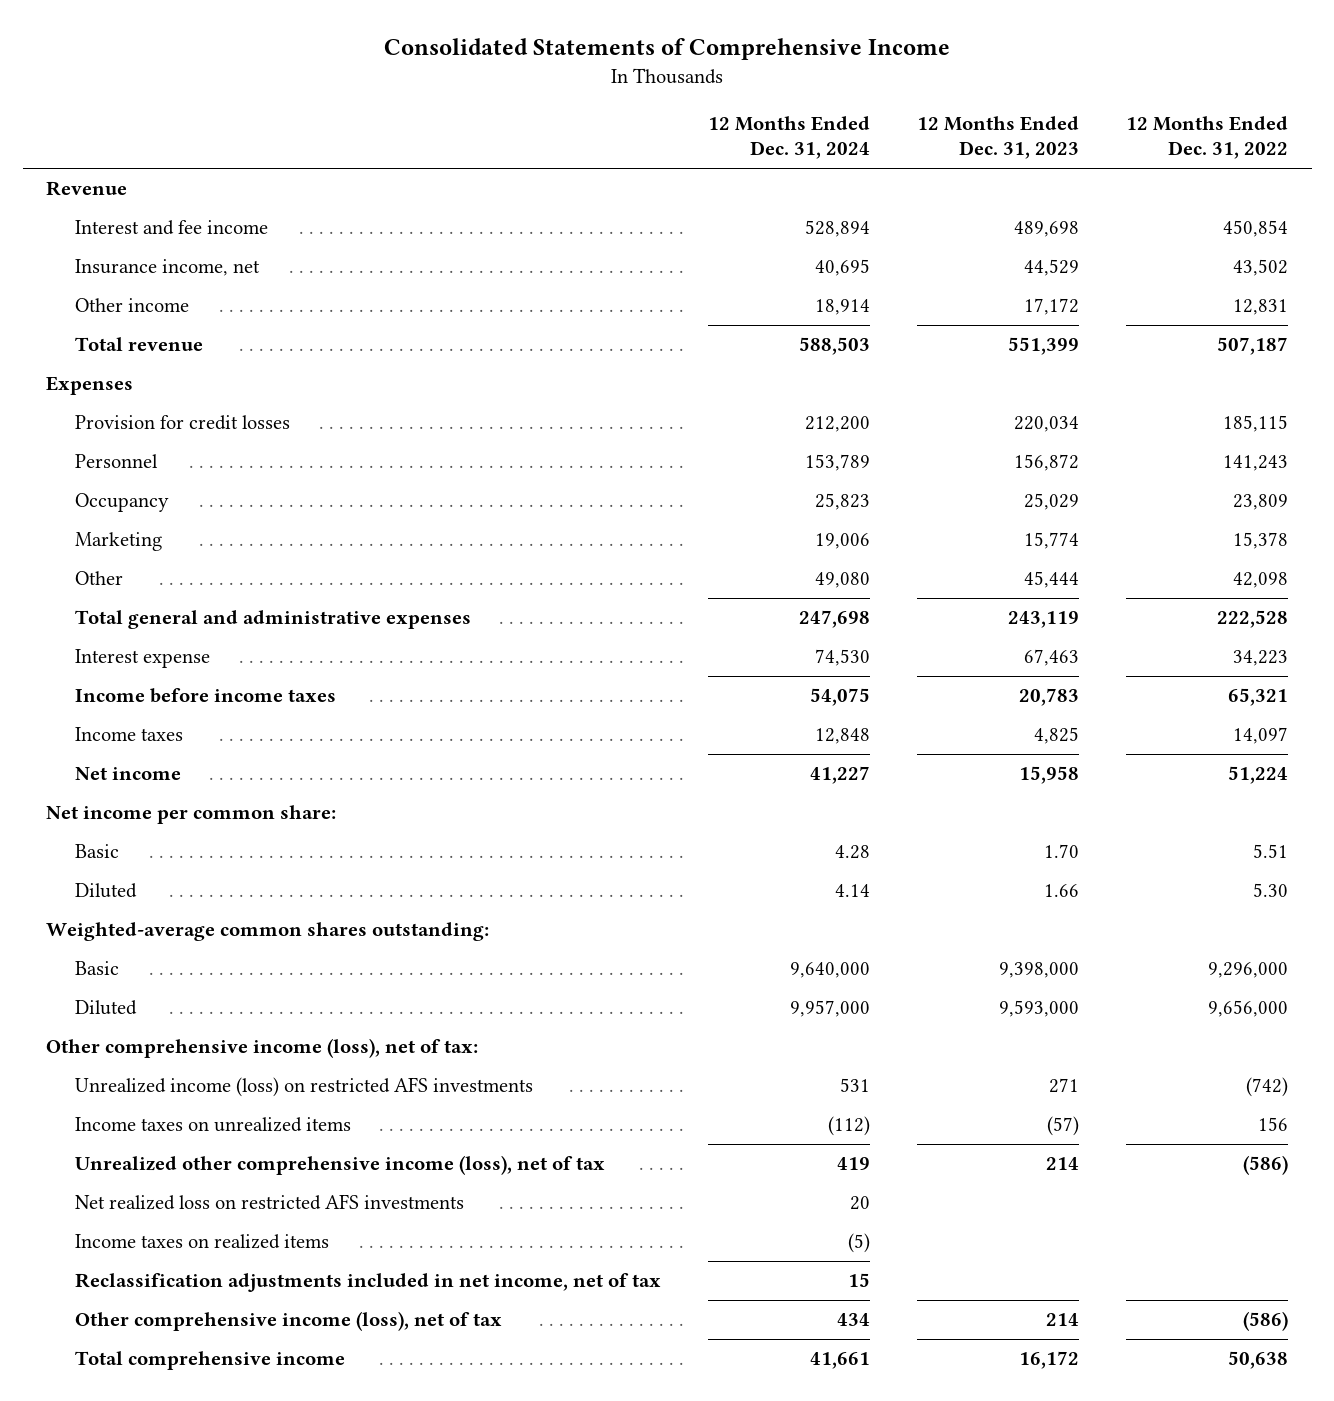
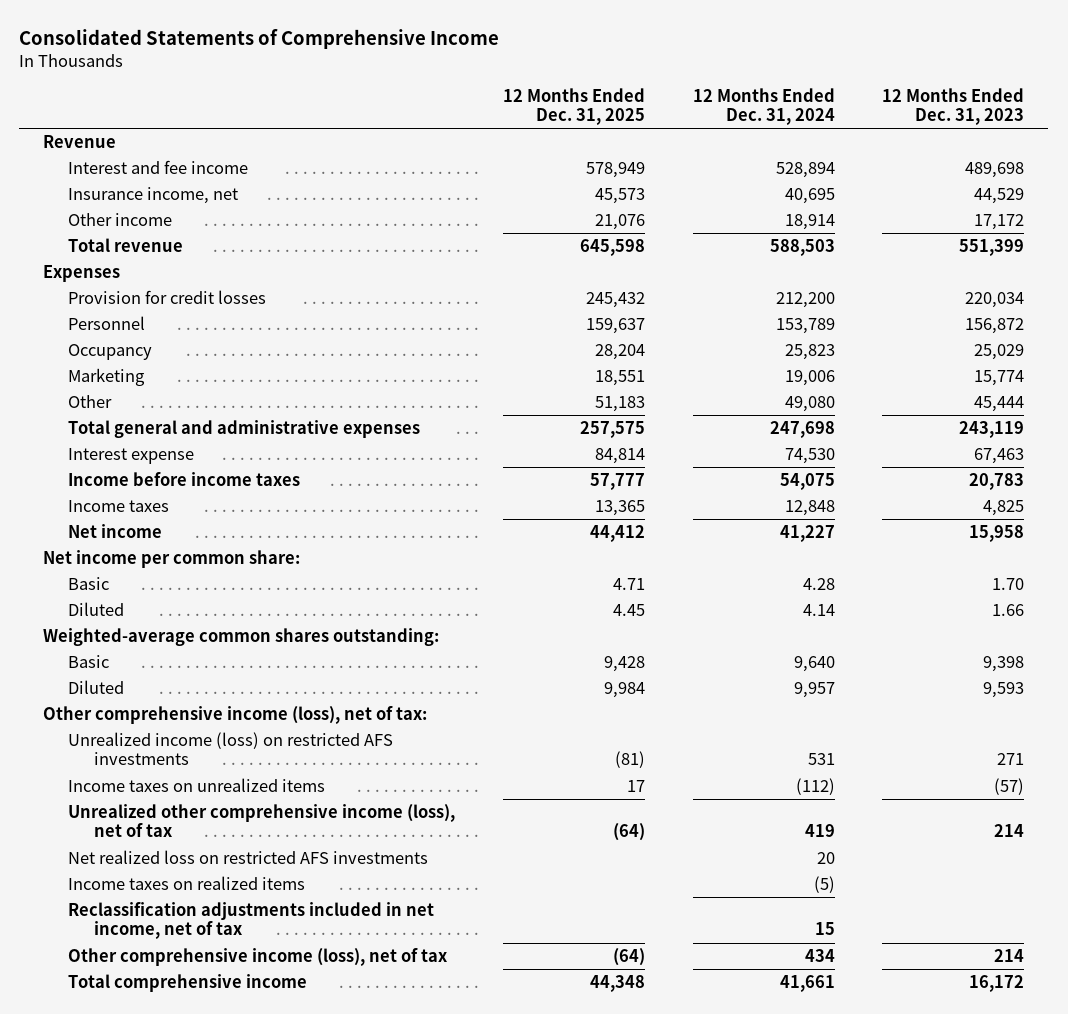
[1126,116,1289,160] 12 Months Ended Dec. 31, 2022 -> none
none -> [503,87,646,126] 12 Months Ended Dec. 31, 2025
[789,962,870,979] 9,640,000 -> [793,656,835,673] 9,640
[999,962,1080,979] 9,398,000 -> [983,656,1025,673] 9,398
[789,1000,870,1018] 9,957,000 -> [793,682,835,699] 9,957
[999,1000,1080,1018] 9,593,000 -> [983,682,1025,699] 9,593

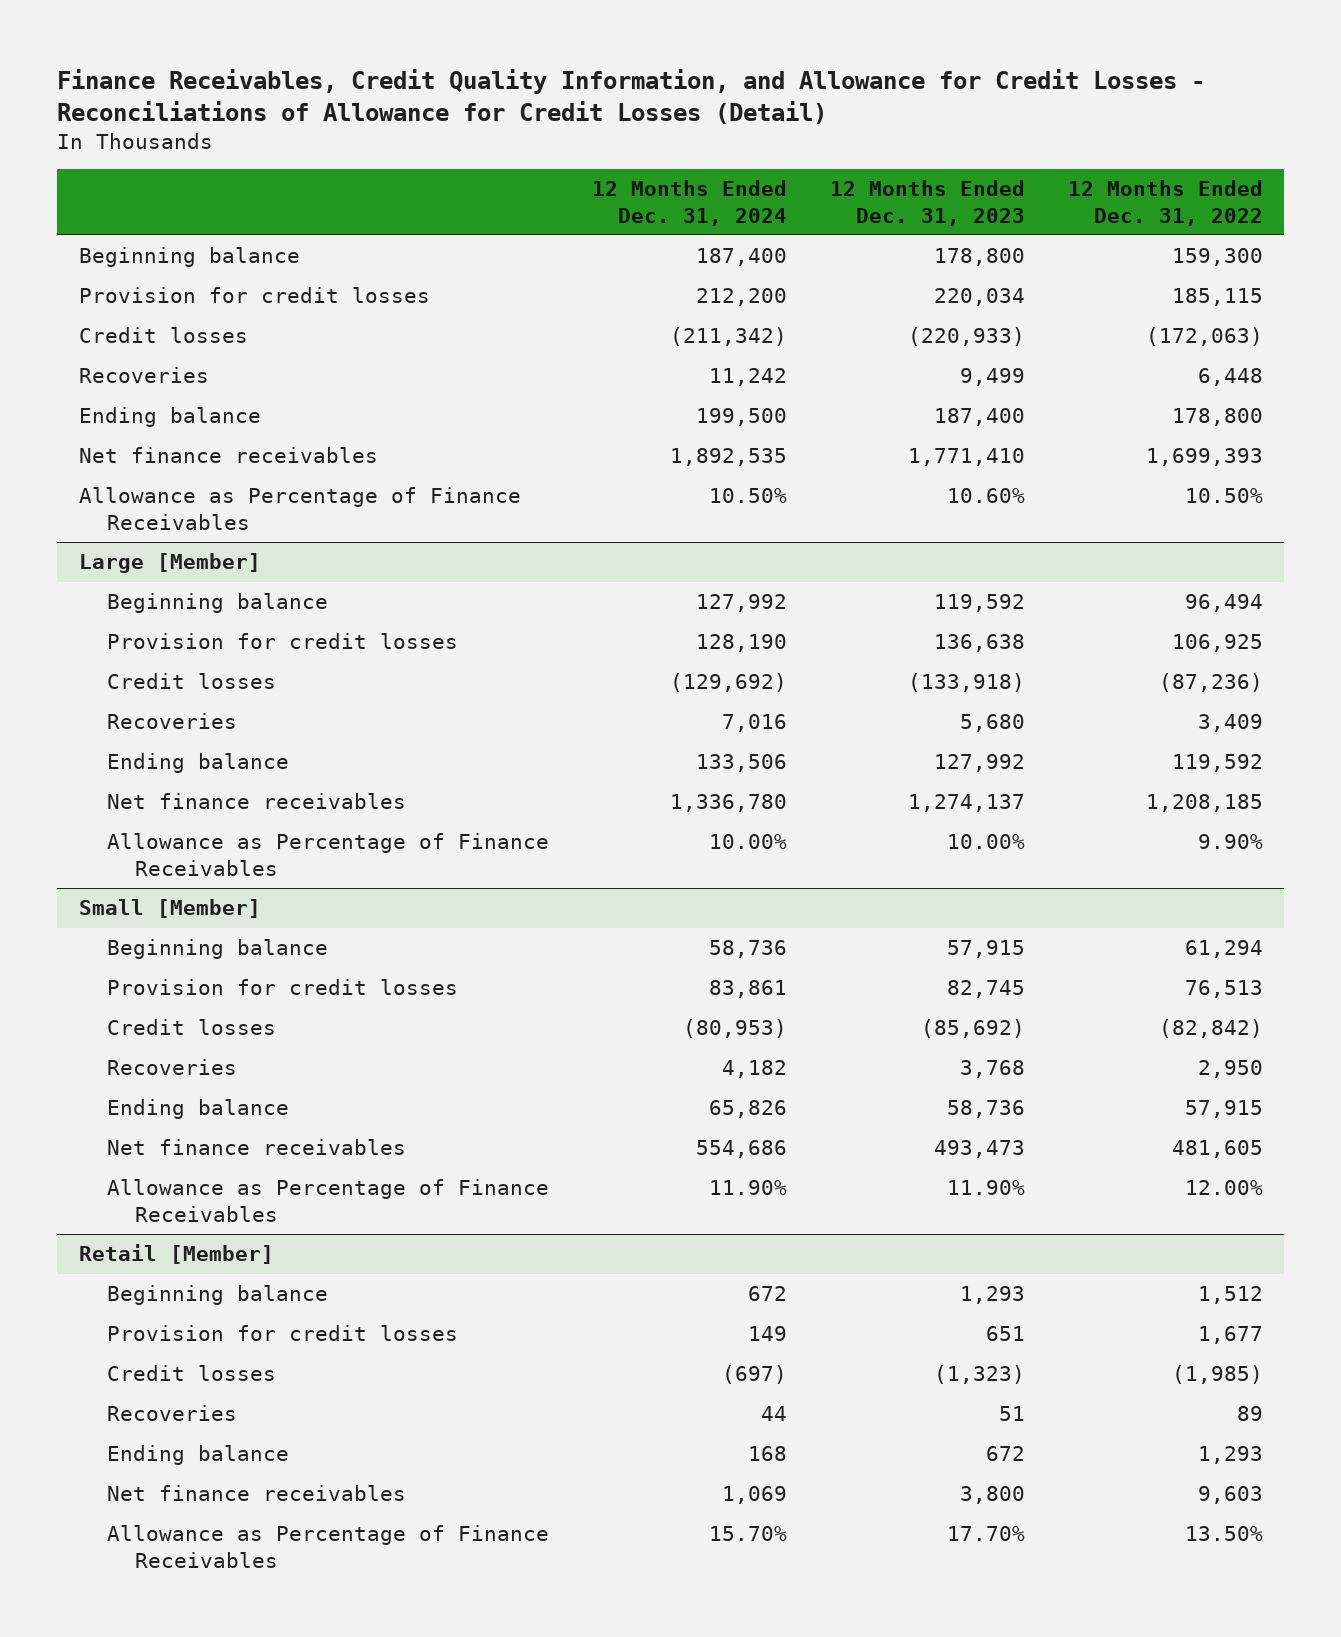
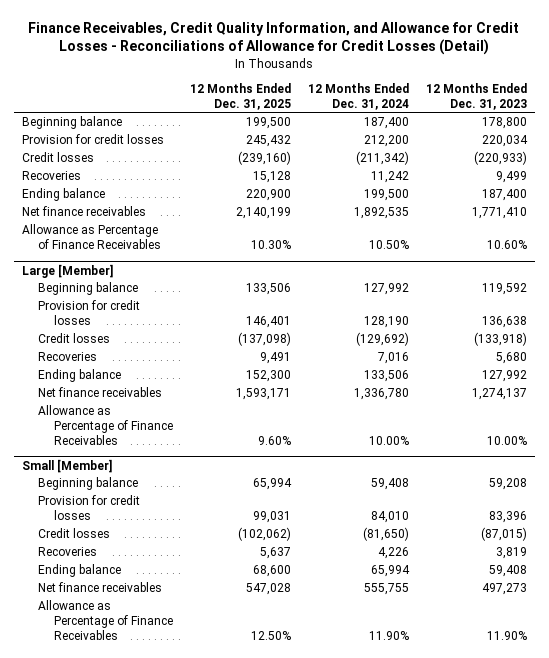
[1067,180,1263,226] 12 Months Ended Dec. 31, 2022 -> none
none -> [189,82,291,110] 12 Months Ended Dec. 31, 2025
[708,940,787,959] 58,736 -> [370,478,409,491] 59,408
[946,940,1025,959] 57,915 -> [488,478,527,491] 59,208
[708,980,787,999] 83,861 -> [370,510,409,523] 84,010
[946,980,1025,999] 82,745 -> [488,510,527,523] 83,396
[682,1019,787,1039] (80,953) -> [362,527,409,542] (81,650)
[920,1019,1025,1039] (85,692) -> [480,527,527,542] (87,015)
[721,1060,787,1079] 4,182 -> [377,547,409,560] 4,226
[959,1060,1025,1079] 3,768 -> [495,547,527,560] 3,819
[708,1100,787,1119] 65,826 -> [370,565,410,578] 65,994
[946,1100,1025,1119] 58,736 -> [488,565,527,578] 59,408
[695,1140,787,1159] 554,686 -> [363,583,409,596] 555,755
[933,1140,1025,1159] 493,473 -> [481,583,527,596] 497,273
[78,1244,274,1265] Retail [Member] -> none
[106,1285,328,1306] Beginning balance -> none
[106,1325,458,1342] Provision for credit losses -> none
[106,1365,276,1382] Credit losses -> none
[106,1405,237,1422] Recoveries -> none
[106,1445,289,1466] Ending balance -> none
[106,1485,406,1502] Net finance receivables -> none
[106,1525,549,1568] Allowance as Percentage of Finance Receivables -> none

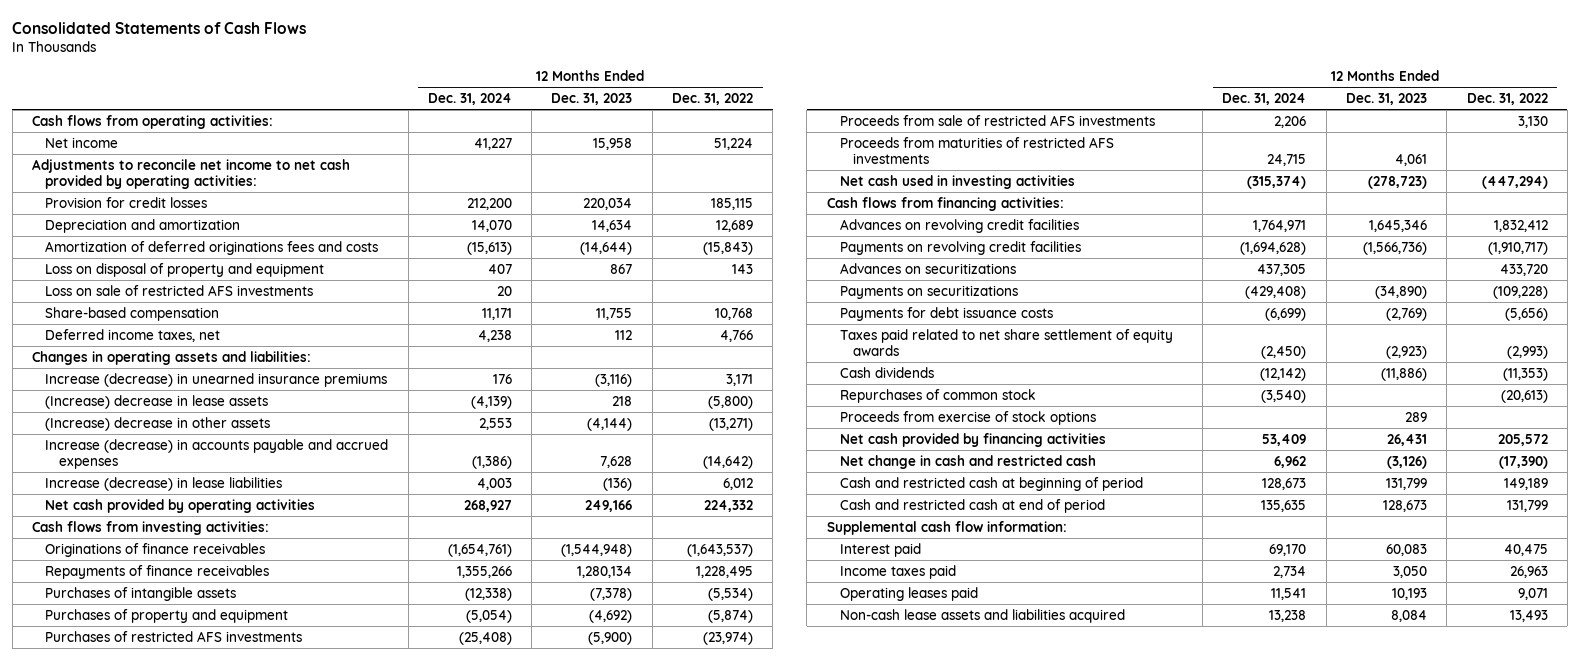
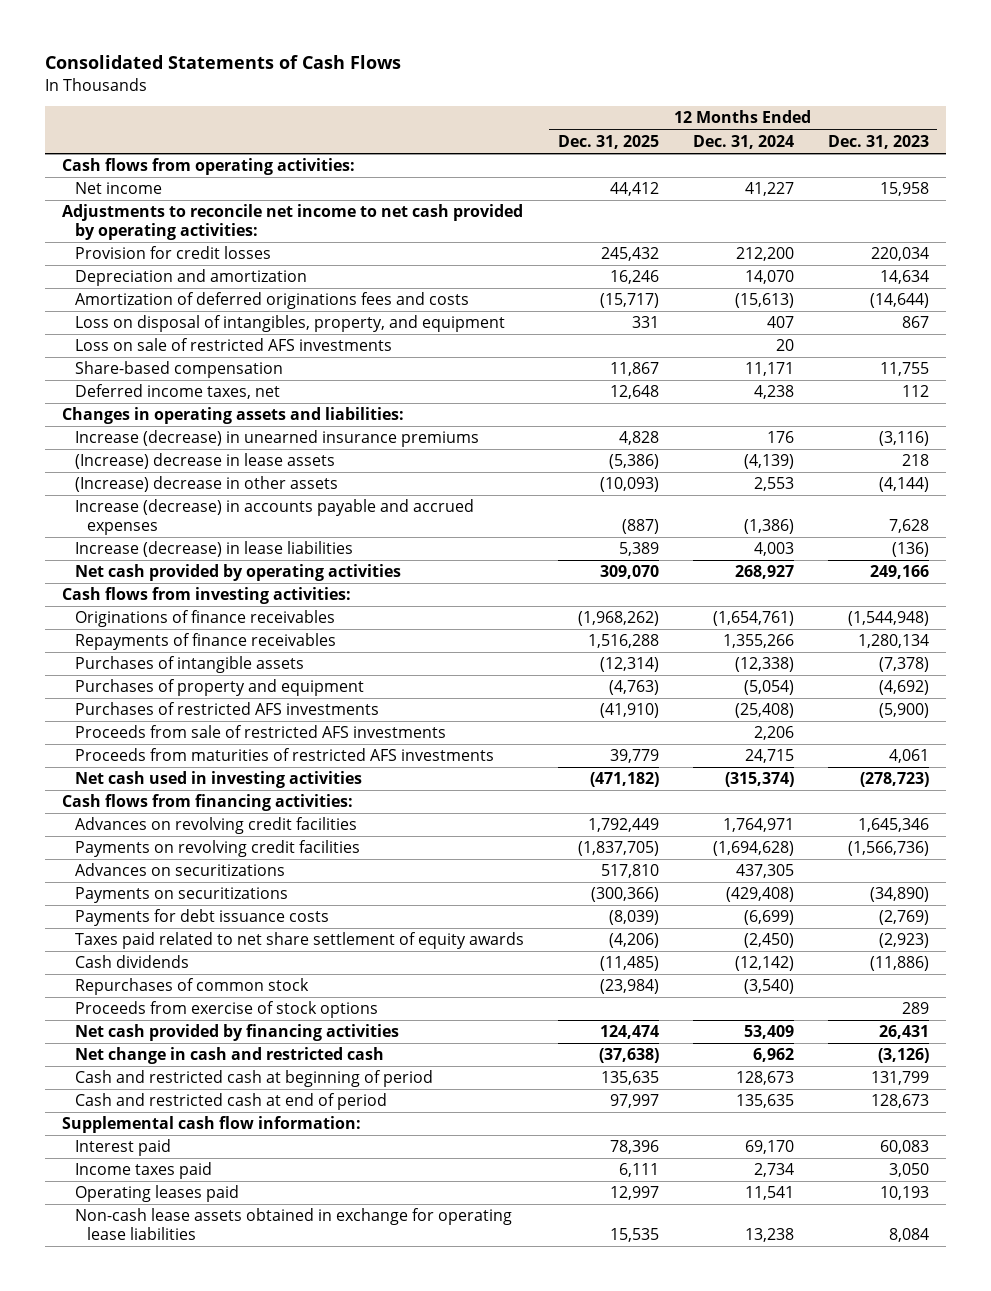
[671,93,753,106] Dec. 31, 2022 -> none
none -> [557,134,659,149] Dec. 31, 2025
[45,262,325,277] Loss on disposal of property and equipment -> [74,315,505,333] Loss on disposal of intangibles, property, and equipment
[839,608,1125,623] Non-cash lease assets and liabilities acquired -> [74,1208,512,1240] Non-cash lease assets obtained in exchange for operating lease liabilities

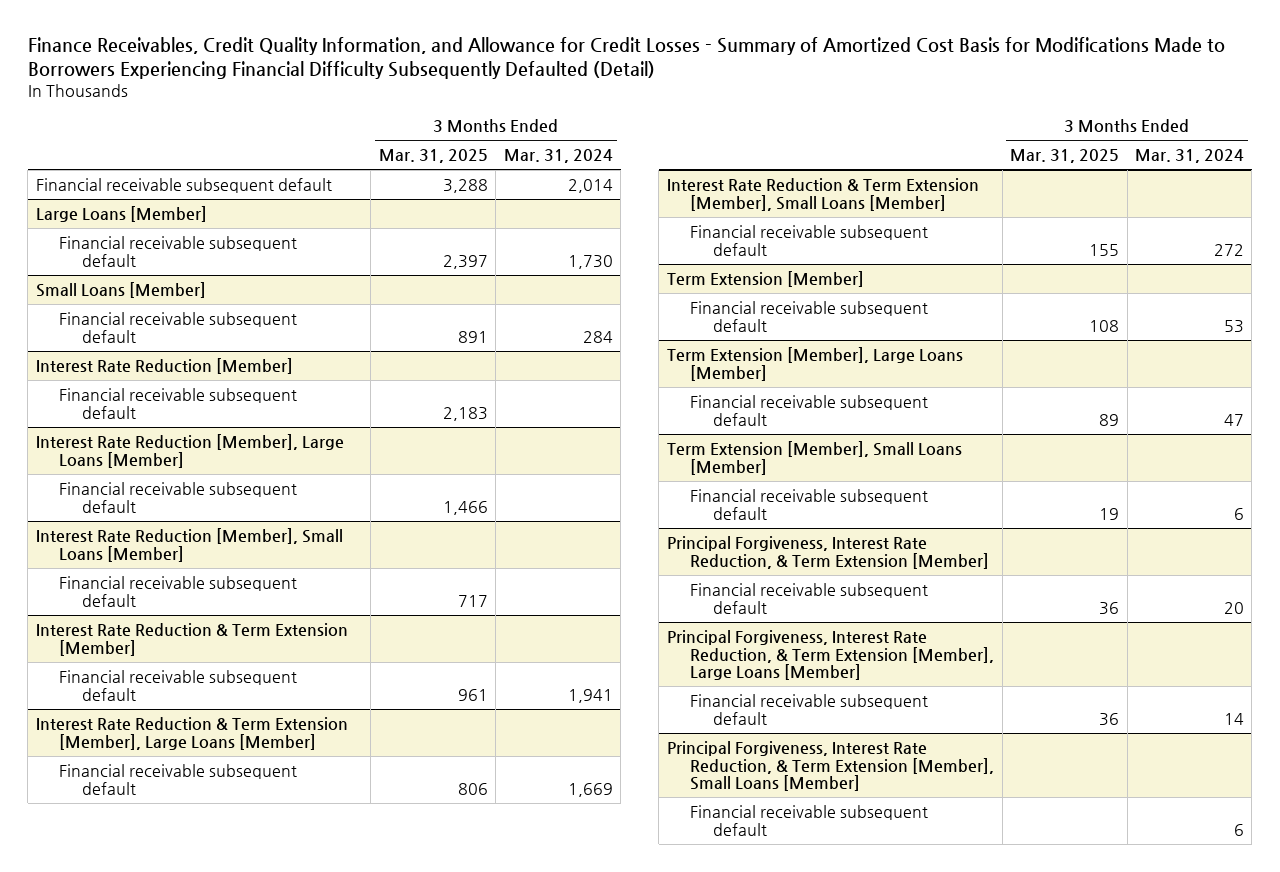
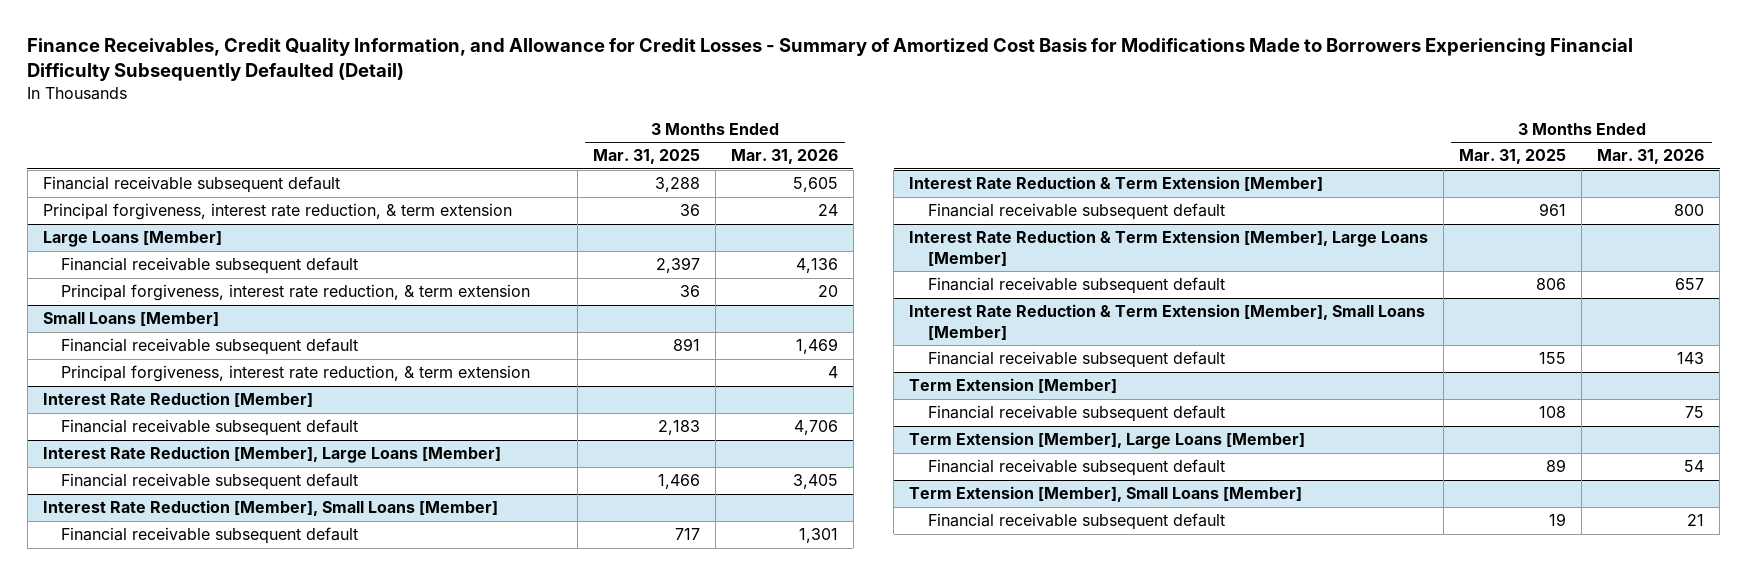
[503,149,613,164] Mar. 31, 2024 -> none
none -> [730,149,838,165] Mar. 31, 2026
none -> [42,203,512,221] Principal forgiveness, interest rate reduction, & term extension
none -> [61,284,531,302] Principal forgiveness, interest rate reduction, & term extension
none -> [61,365,531,383] Principal forgiveness, interest rate reduction, & term extension
[666,535,990,569] Principal Forgiveness, Interest Rate Reduction, & Term Extension [Member] -> none
[690,582,929,614] Financial receivable subsequent default -> none
[666,629,995,681] Principal Forgiveness, Interest Rate Reduction, & Term Extension [Member], Large Loans [Member] -> none
[690,693,929,725] Financial receivable subsequent default -> none
[666,740,995,792] Principal Forgiveness, Interest Rate Reduction, & Term Extension [Member], Small Loans [Member] -> none
[690,804,929,836] Financial receivable subsequent default -> none

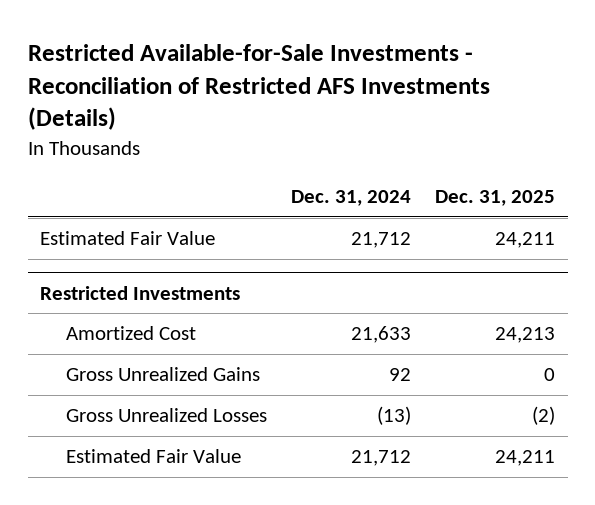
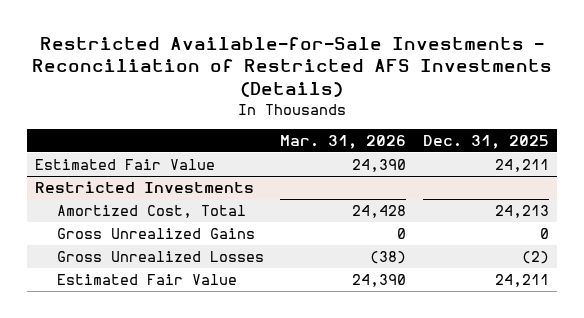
[291,190,412,207] Dec. 31, 2024 -> none
none -> [280,135,407,150] Mar. 31, 2026
[66,326,197,341] Amortized Cost -> [56,204,246,218] Amortized Cost, Total

